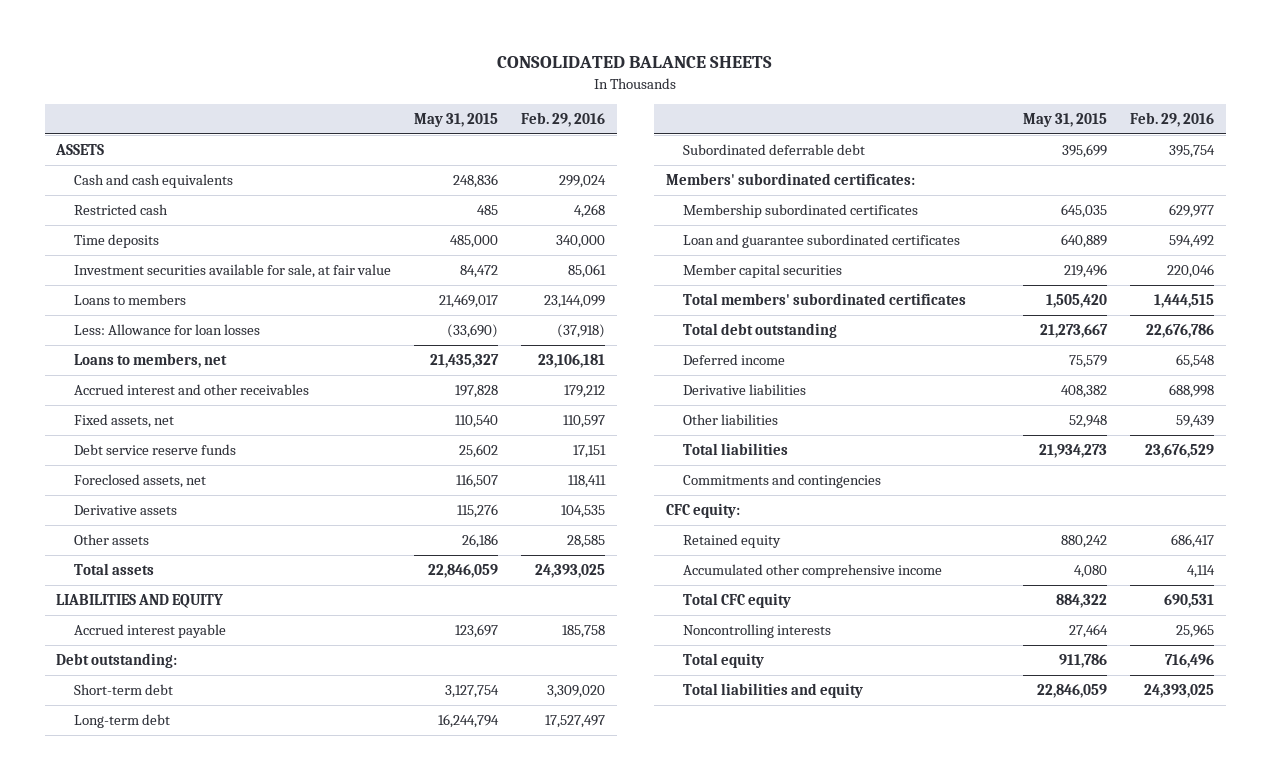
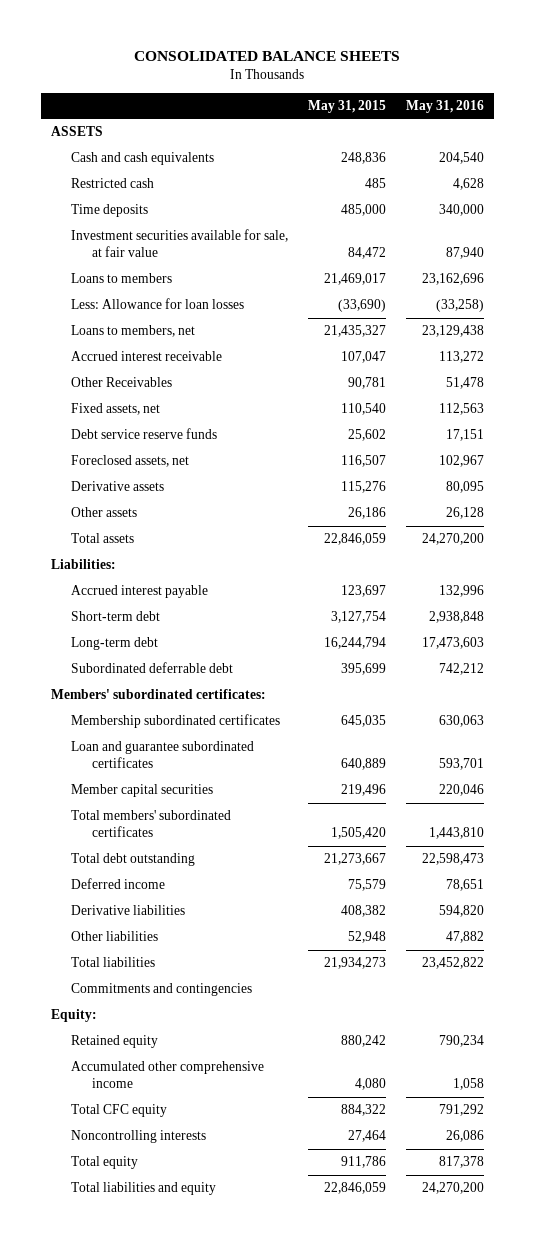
[521,111,606,127] Feb. 29, 2016 -> none
none -> [406,99,485,113] May 31, 2016
[74,384,310,396] Accrued interest and other receivables -> [71,351,223,362] Accrued interest receivable
[455,385,499,399] 197,828 -> [341,351,387,364] 107,047
none -> [71,377,173,388] Other Receivables
[56,594,224,609] LIABILITIES AND EQUITY -> [50,559,116,570] Liabilities:
[56,653,178,669] Debt outstanding: -> none
[665,503,740,519] CFC equity: -> [50,1009,97,1023] Equity:

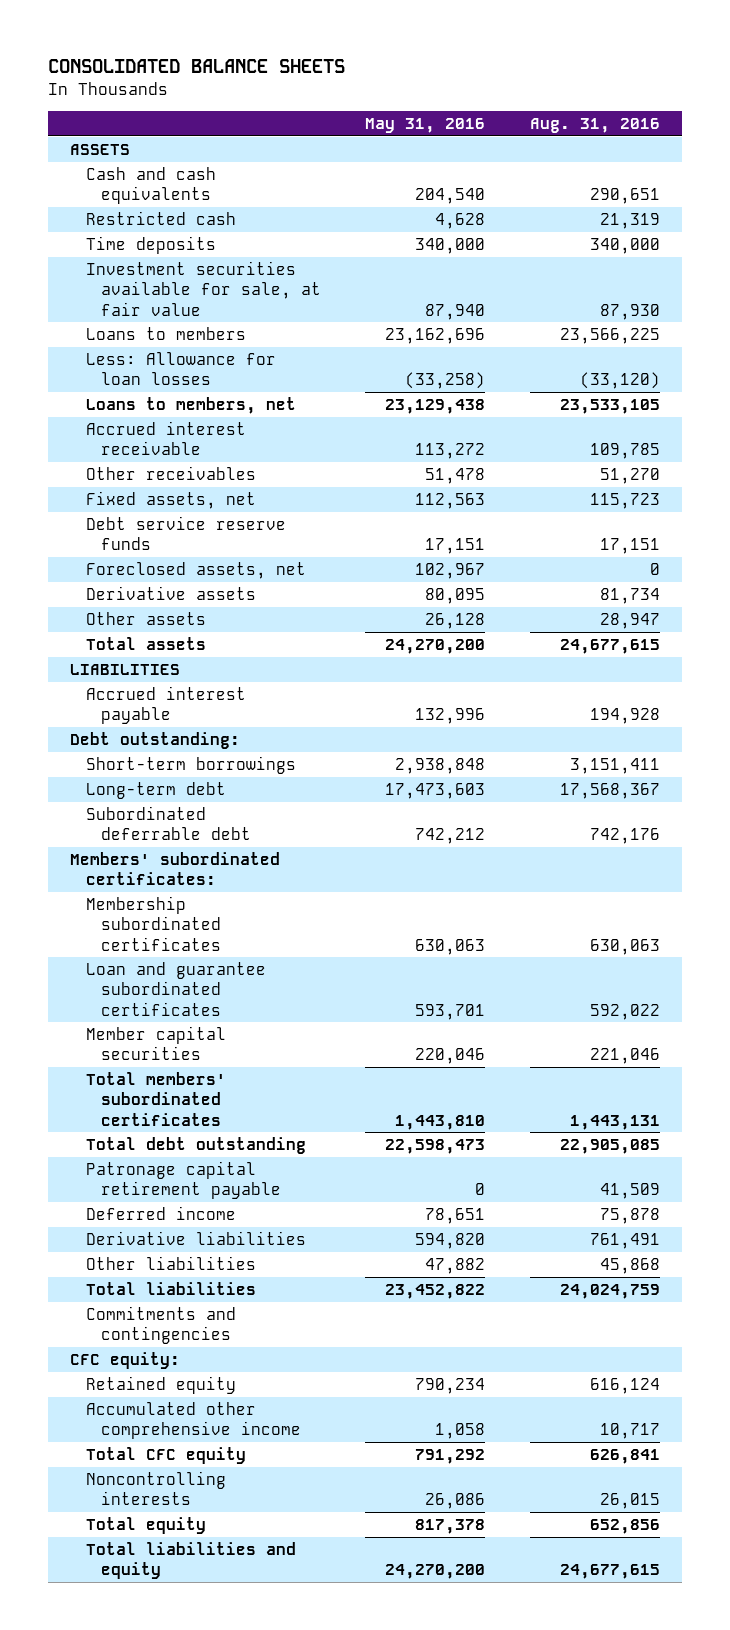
[308,99,387,113] May 31, 2015 -> none
none -> [529,117,660,133] Aug. 31, 2016
[71,377,173,388] Other Receivables -> [85,466,256,481] Other receivables
[50,559,116,570] Liabilities: -> [70,664,181,676] LIABILITIES
none -> [70,732,241,750] Debt outstanding:
[71,611,161,622] Short-term debt -> [85,756,296,775] Short-term borrowings
none -> [85,1161,281,1200] Patronage capital retirement payable
[50,1009,97,1023] Equity: -> [70,1352,181,1370] CFC equity:

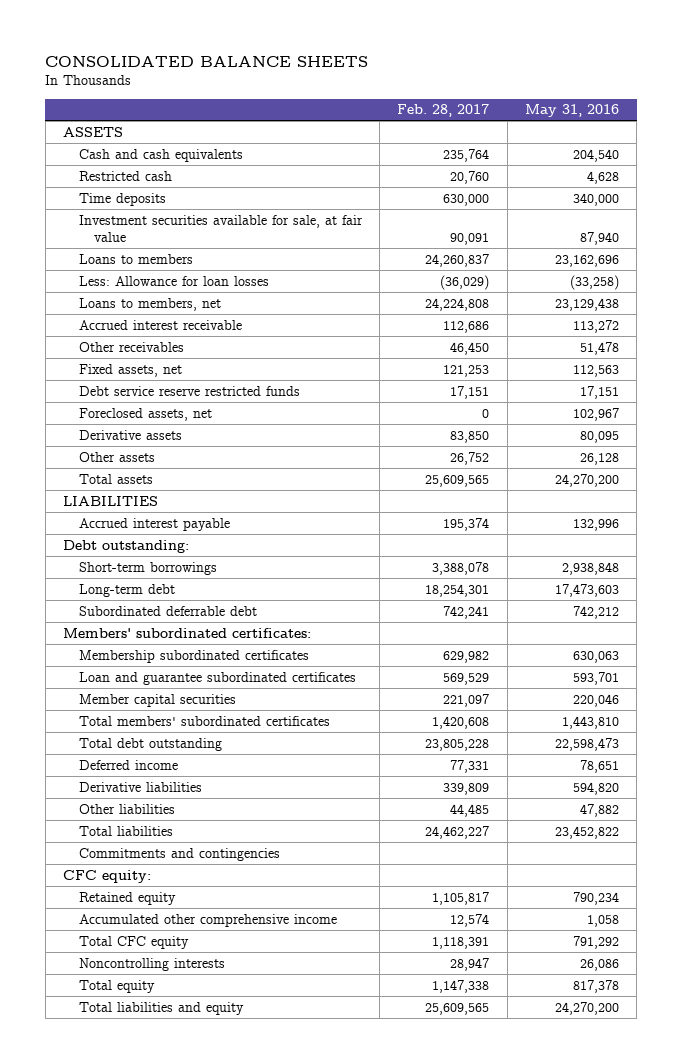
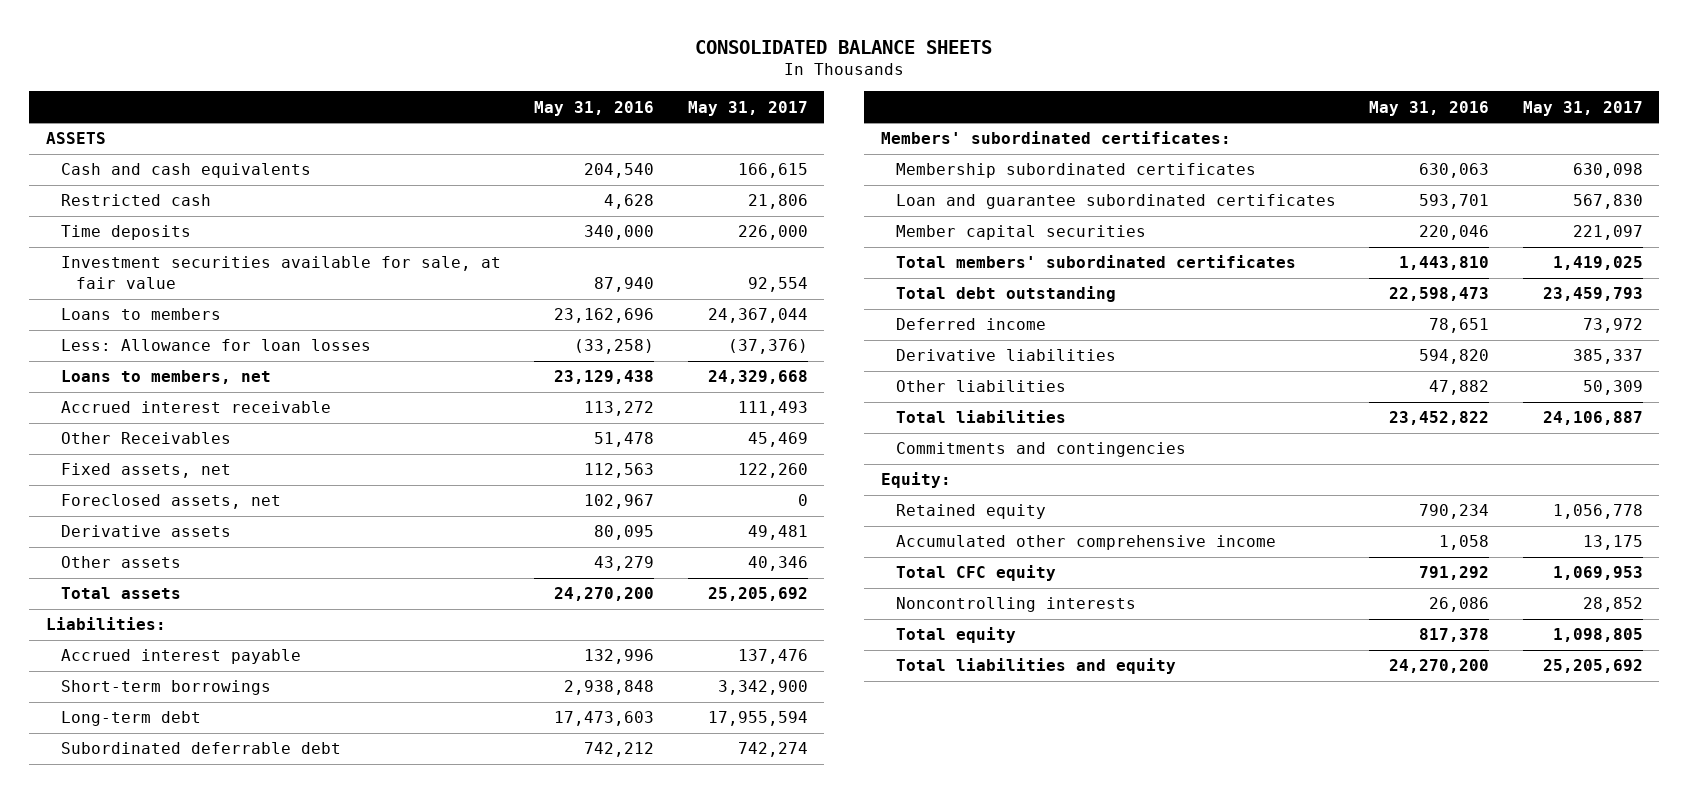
[397,104,490,118] Feb. 28, 2017 -> none
none -> [687,100,808,116] May 31, 2017
[78,341,184,352] Other receivables -> [61,432,232,445] Other Receivables
[78,385,300,396] Debt service reserve restricted funds -> none
[580,452,620,465] 26,128 -> [594,556,655,572] 43,279
[63,495,159,506] LIABILITIES -> [46,617,167,631] Liabilities:
[63,539,190,553] Debt outstanding: -> none
[63,869,152,883] CFC equity: -> [880,472,951,489] Equity:

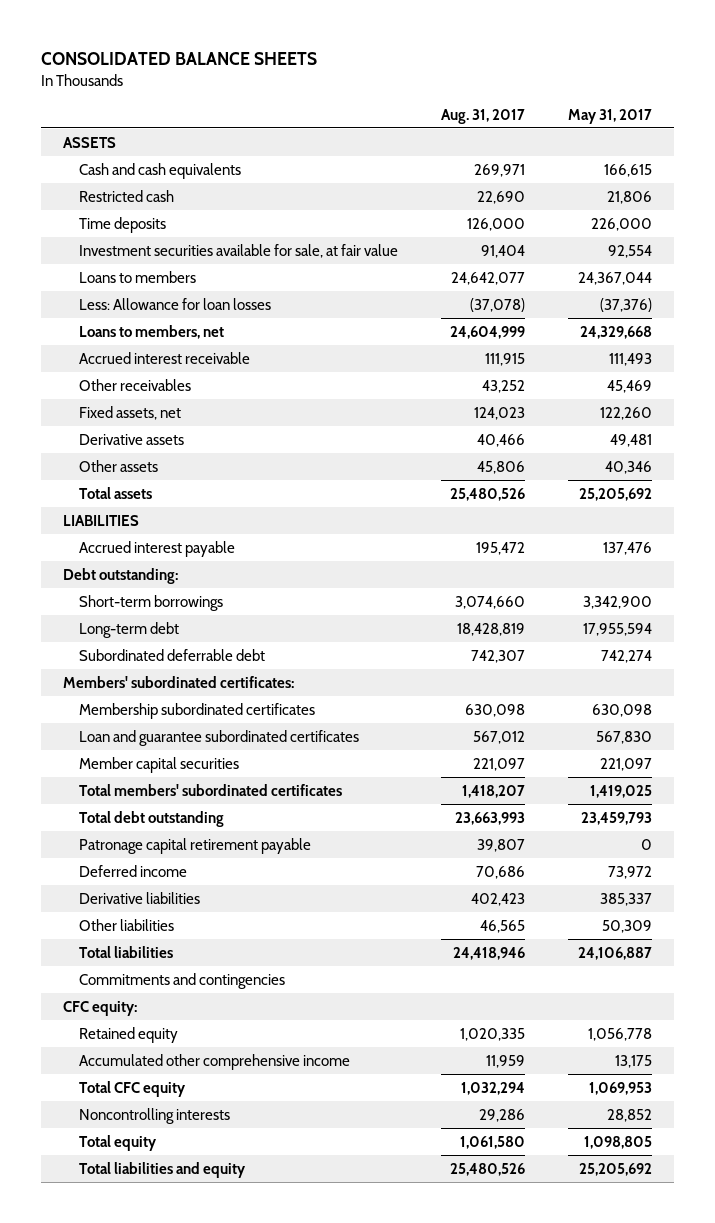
[534,100,655,116] May 31, 2016 -> none
none -> [441,108,526,124] Aug. 31, 2017
[61,432,232,445] Other Receivables -> [78,378,191,391] Other receivables
[61,494,282,510] Foreclosed assets, net -> none
[46,617,167,631] Liabilities: -> [62,514,139,526] LIABILITIES
none -> [62,567,178,584] Debt outstanding:
none -> [78,837,311,854] Patronage capital retirement payable
[880,472,951,489] Equity: -> [62,1000,137,1016] CFC equity:

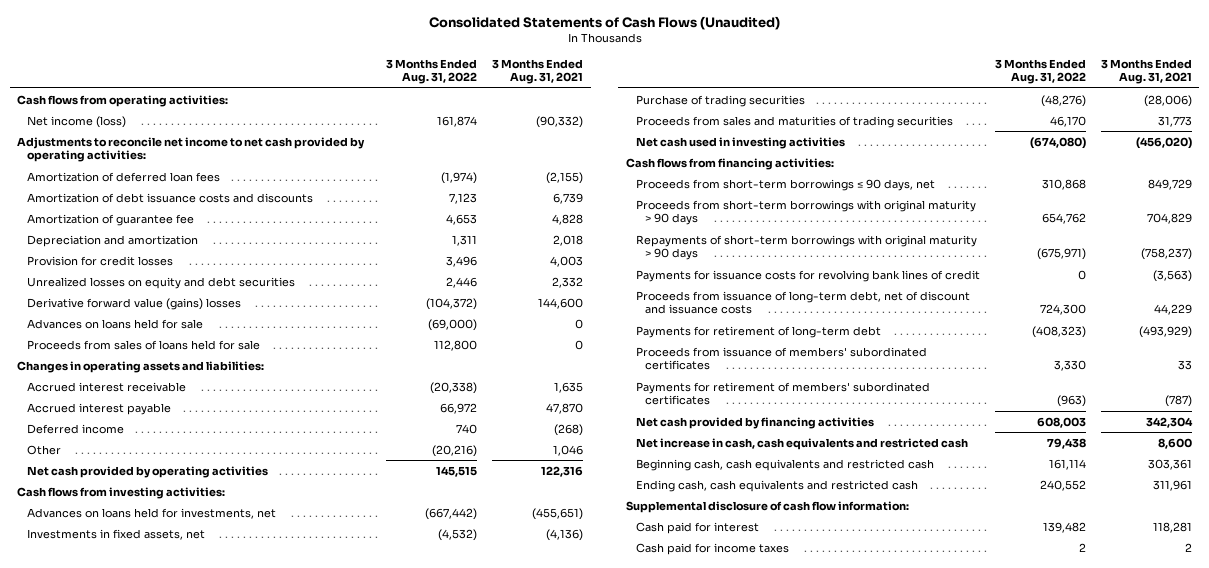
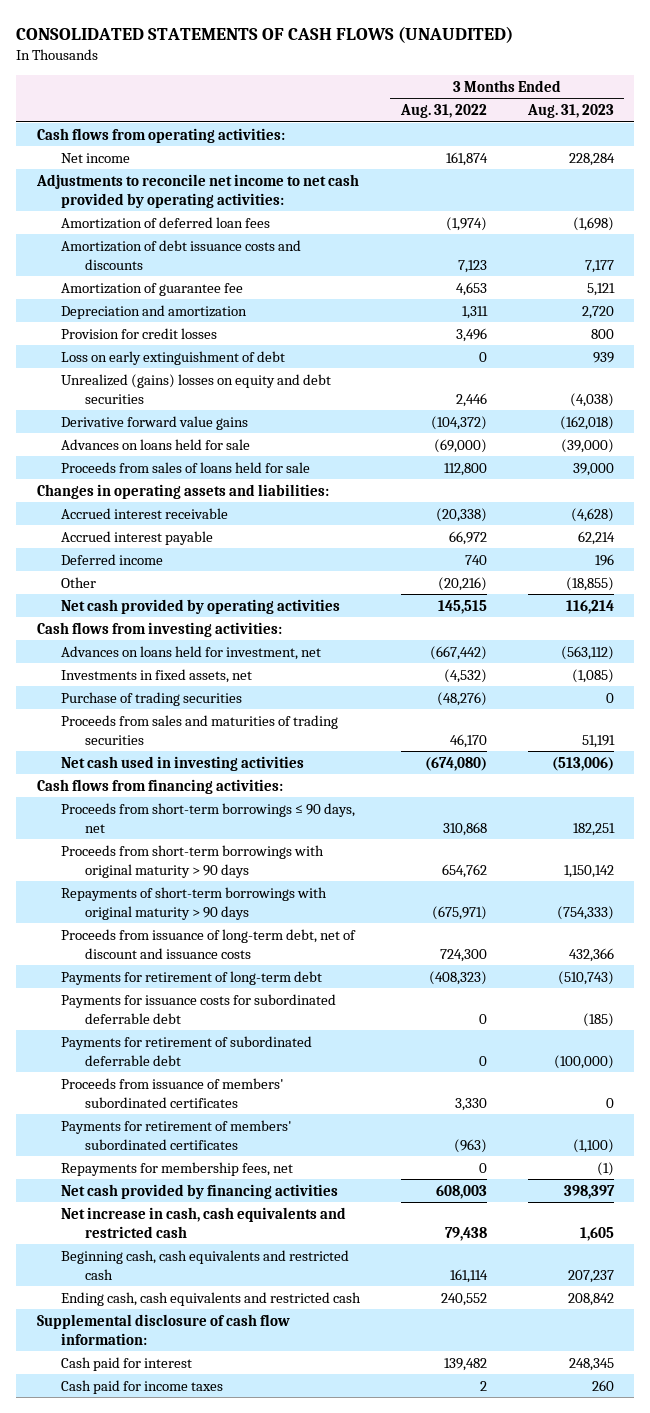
[428,16,780,31] Consolidated Statements of Cash Flows (Unaudited) -> [16,25,514,43] CONSOLIDATED STATEMENTS OF CASH FLOWS (UNAUDITED)
[492,58,584,85] 3 Months Ended Aug. 31, 2021 -> none
none -> [526,104,614,119] Aug. 31, 2023
[26,115,126,128] Net income (loss) -> [60,152,130,163] Net income
none -> [60,350,285,365] Loss on early extinguishment of debt
[26,276,295,289] Unrealized losses on equity and debt securities -> [60,373,331,404] Unrealized (gains) losses on equity and debt securities
[26,297,241,310] Derivative forward value (gains) losses -> [60,415,248,430] Derivative forward value gains
[26,507,276,519] Advances on loans held for investments, net -> [60,645,321,660] Advances on loans held for investment, net
[635,269,980,282] Payments for issuance costs for revolving bank lines of credit -> none
none -> [60,993,336,1024] Payments for issuance costs for subordinated deferrable debt
none -> [60,1035,312,1066] Payments for retirement of subordinated deferrable debt
none -> [60,1161,293,1176] Repayments for membership fees, net

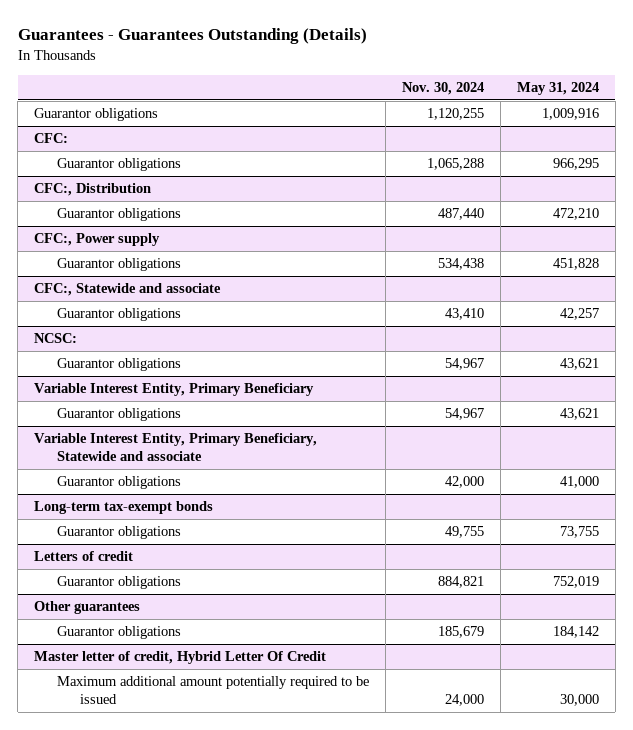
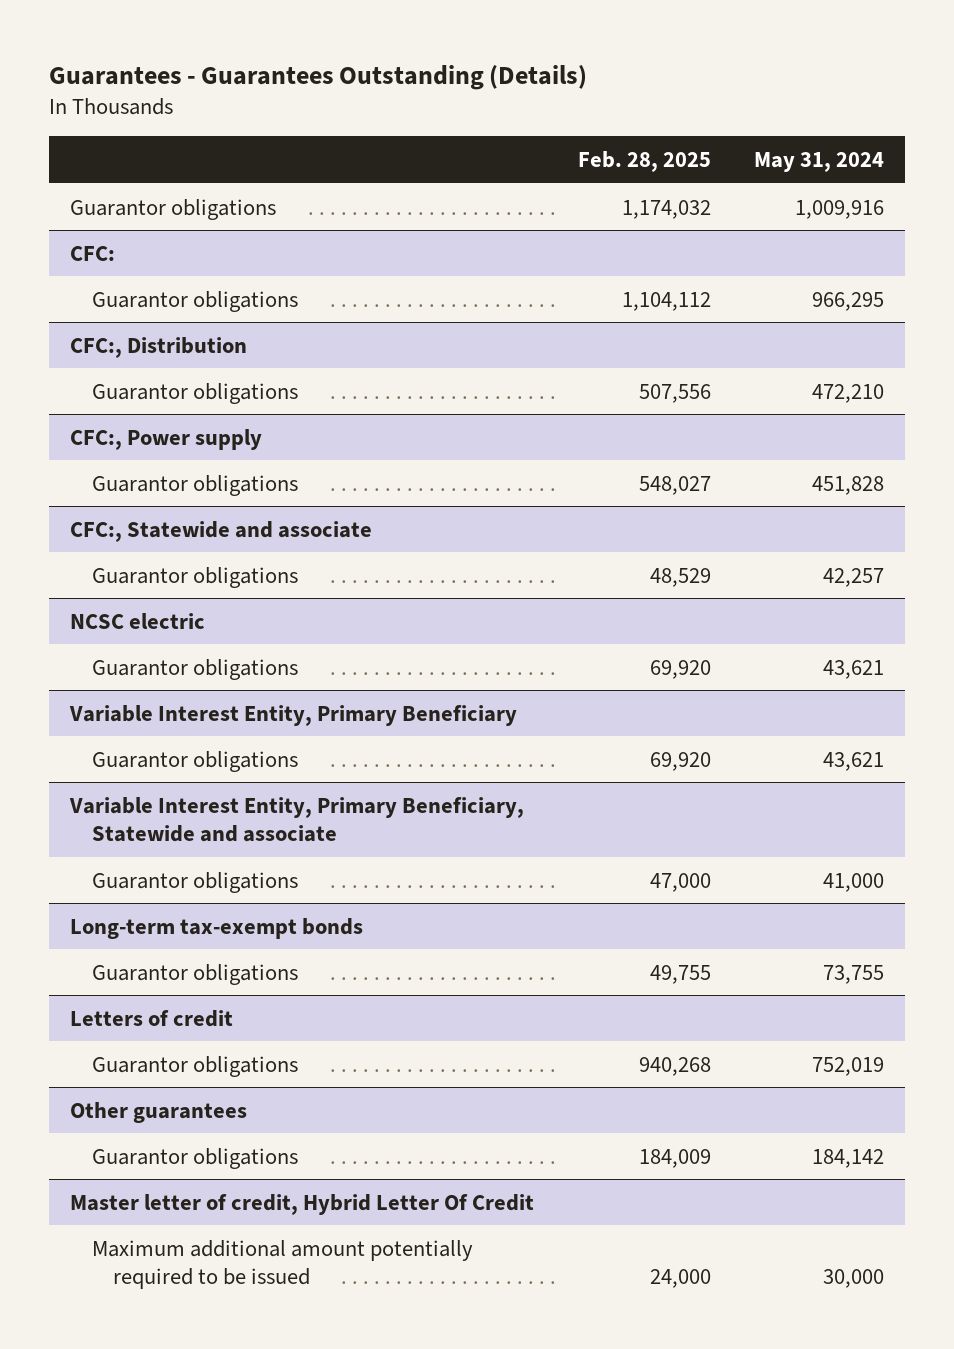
[401,81,484,95] Nov. 30, 2024 -> none
none -> [577,150,711,172] Feb. 28, 2025
[34,333,78,344] NCSC: -> [70,612,206,629] NCSC electric

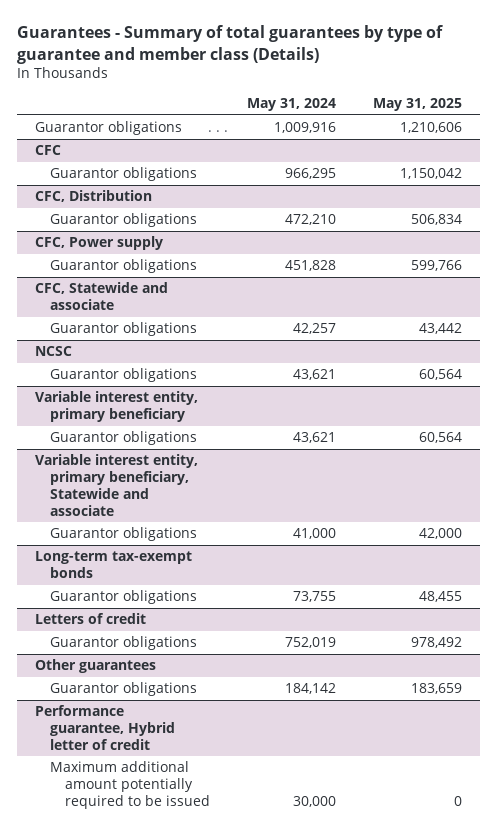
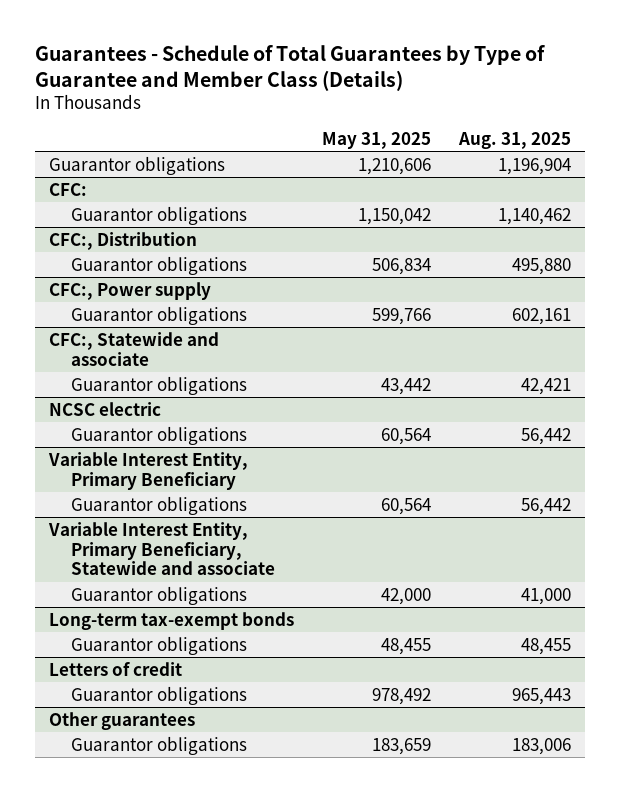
[17,25,444,64] Guarantees - Summary of total guarantees by type of guarantee and member class (Details) -> [34,44,545,91] Guarantees - Schedule of Total Guarantees by Type of Guarantee and Member Class (Details)
[246,98,336,112] May 31, 2024 -> none
none -> [457,131,571,149] Aug. 31, 2025
[35,145,62,156] CFC -> [48,182,87,196] CFC:
[35,190,153,203] CFC, Distribution -> [48,231,197,250] CFC:, Distribution
[35,236,164,251] CFC, Power supply -> [48,281,211,300] CFC:, Power supply
[35,282,169,311] CFC, Statewide and associate -> [48,331,219,366] CFC:, Statewide and associate
[35,346,73,357] NCSC -> [48,401,161,416] NCSC electric
[35,391,199,423] Variable interest entity, primary beneficiary -> [47,451,248,490] Variable Interest Entity, Primary Beneficiary
[35,454,199,516] Variable interest entity, primary beneficiary, Statewide and associate -> [47,521,275,576] Variable Interest Entity, Primary Beneficiary, Statewide and associate
[35,705,176,750] Performance guarantee, Hybrid letter of credit -> none
[50,761,211,809] Maximum additional amount potentially required to be issued -> none

